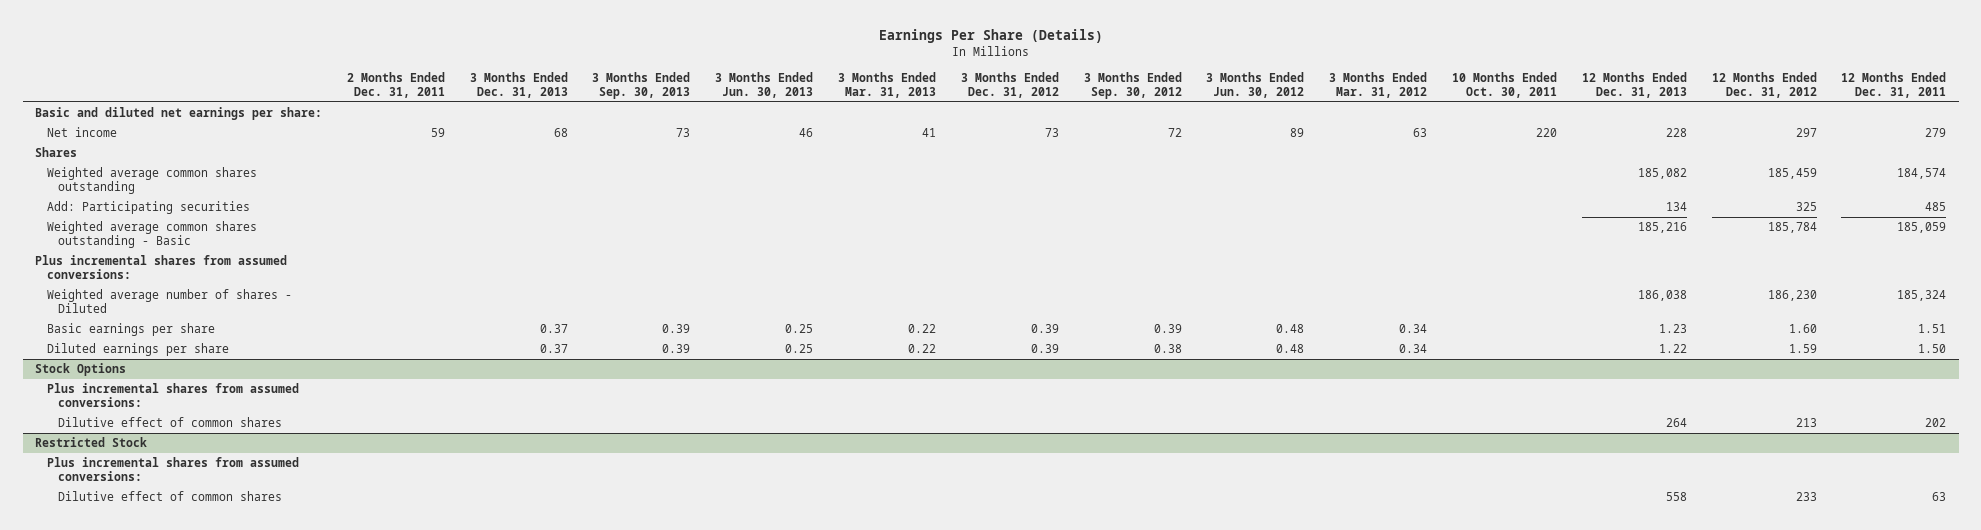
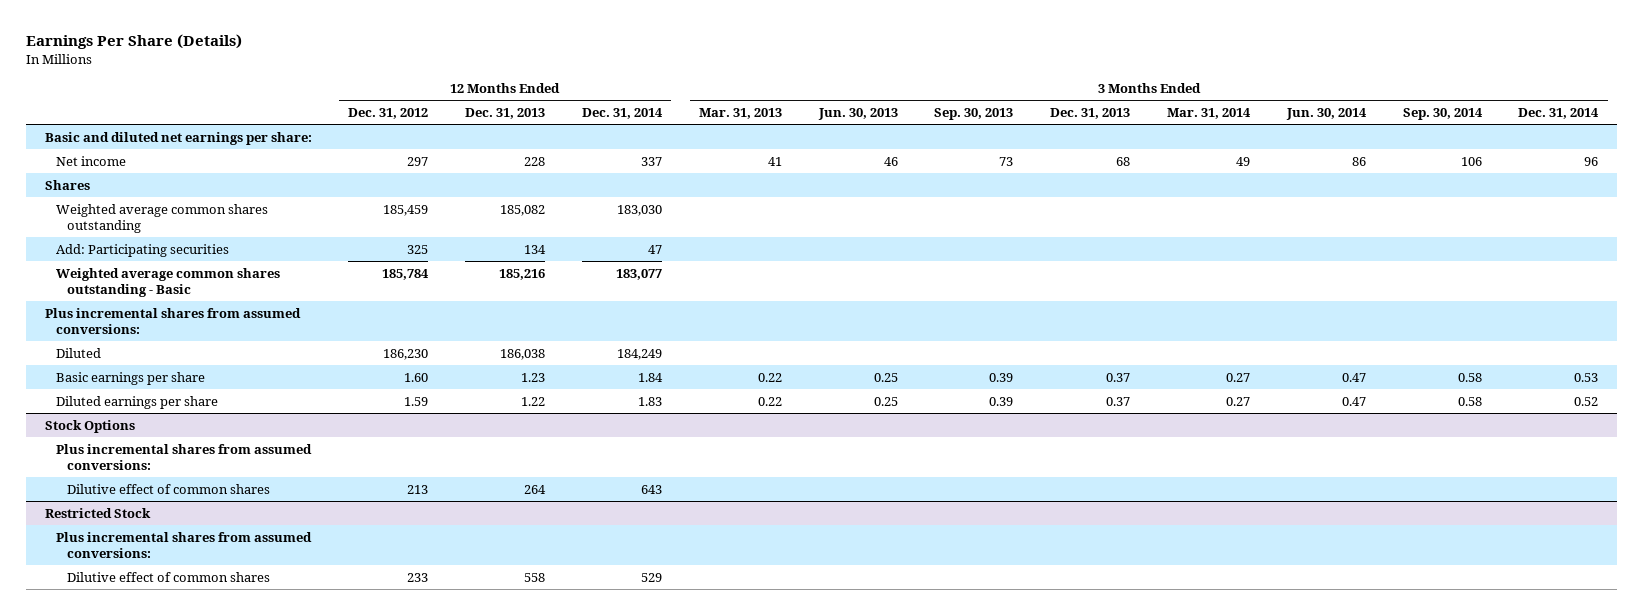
[346,71,445,98] 2 Months Ended Dec. 31, 2011 -> none
[960,71,1059,98] 3 Months Ended Dec. 31, 2012 -> none
[1083,71,1182,99] 3 Months Ended Sep. 30, 2012 -> none
[1206,71,1305,98] 3 Months Ended Jun. 30, 2012 -> none
[1329,71,1428,98] 3 Months Ended Mar. 31, 2012 -> none
[1452,71,1558,98] 10 Months Ended Oct. 30, 2011 -> none
[1841,71,1947,98] 12 Months Ended Dec. 31, 2011 -> none
none -> [581,107,663,119] Dec. 31, 2014
none -> [1166,107,1251,119] Mar. 31, 2014
none -> [1285,107,1367,120] Jun. 30, 2014
none -> [1402,107,1483,120] Sep. 30, 2014
none -> [1518,107,1600,119] Dec. 31, 2014
[46,289,292,314] Weighted average number of shares - Diluted -> [56,347,102,358] Diluted

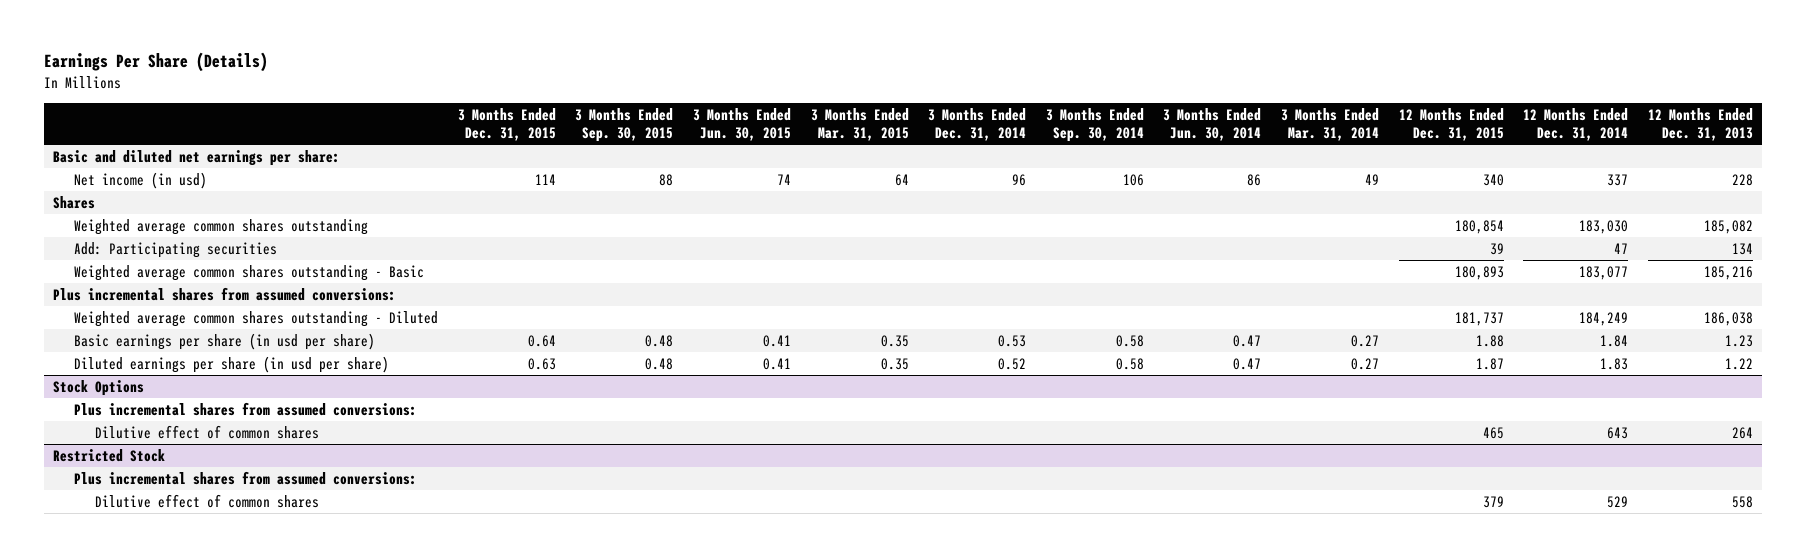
[348,107,429,119] Dec. 31, 2012 -> none
[698,107,782,119] Mar. 31, 2013 -> none
[817,107,898,120] Jun. 30, 2013 -> none
[934,107,1014,120] Sep. 30, 2013 -> none
[1050,107,1131,119] Dec. 31, 2013 -> none
none -> [457,107,556,142] 3 Months Ended Dec. 31, 2015
none -> [575,107,674,143] 3 Months Ended Sep. 30, 2015
none -> [693,107,792,142] 3 Months Ended Jun. 30, 2015
none -> [810,107,909,142] 3 Months Ended Mar. 31, 2015
none -> [1398,107,1504,142] 12 Months Ended Dec. 31, 2015
[56,155,127,166] Net income -> [74,171,208,189] Net income (in usd)
[56,347,102,358] Diluted -> [74,310,439,327] Weighted average common shares outstanding - Diluted
[56,371,206,385] Basic earnings per share -> [74,332,376,350] Basic earnings per share (in usd per share)
[56,395,219,409] Diluted earnings per share -> [74,355,390,373] Diluted earnings per share (in usd per share)

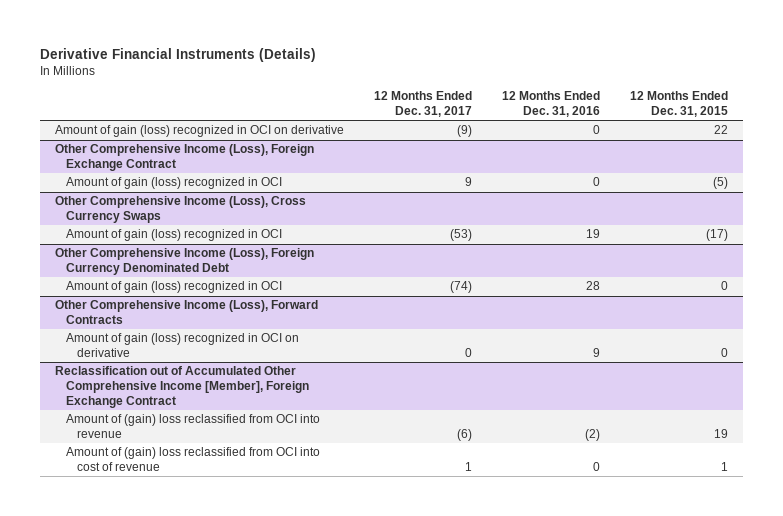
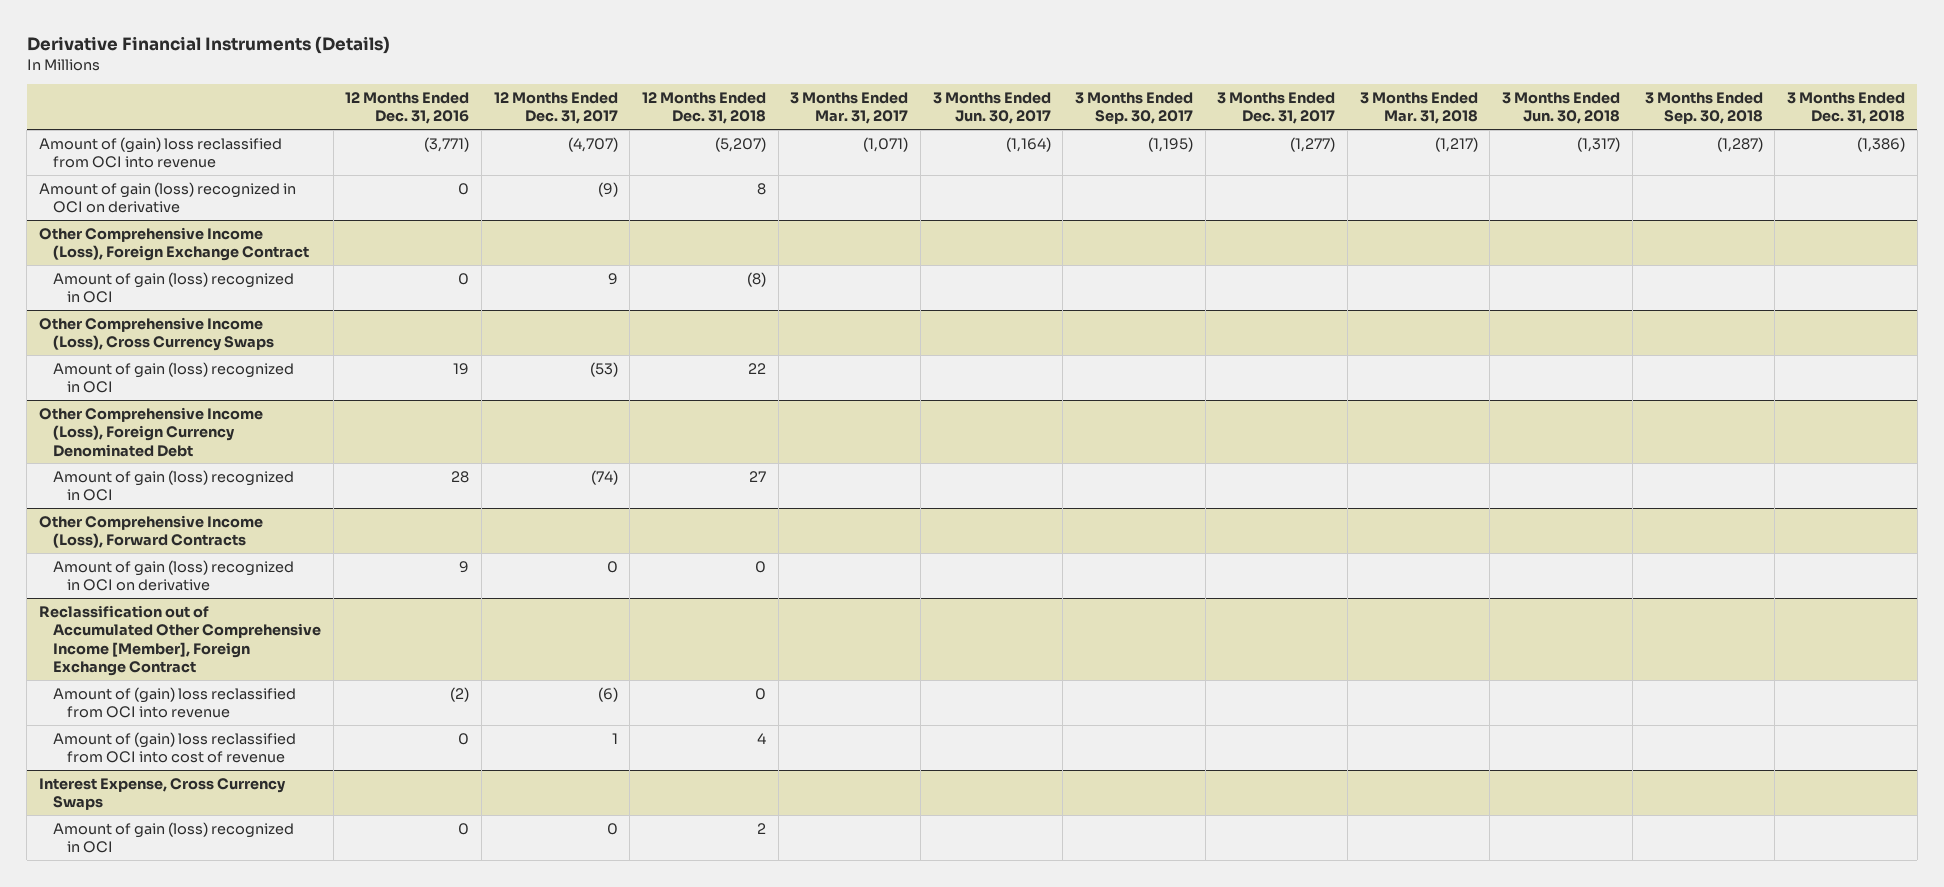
[629,91,728,118] 12 Months Ended Dec. 31, 2015 -> none
none -> [641,91,766,125] 12 Months Ended Dec. 31, 2018
none -> [790,91,909,125] 3 Months Ended Mar. 31, 2017
none -> [932,91,1051,125] 3 Months Ended Jun. 30, 2017
none -> [1075,91,1194,125] 3 Months Ended Sep. 30, 2017
none -> [1217,91,1336,125] 3 Months Ended Dec. 31, 2017
none -> [1359,91,1478,125] 3 Months Ended Mar. 31, 2018
none -> [1502,91,1621,125] 3 Months Ended Jun. 30, 2018
none -> [1644,91,1763,125] 3 Months Ended Sep. 30, 2018
none -> [1786,91,1905,125] 3 Months Ended Dec. 31, 2018
none -> [39,136,283,169] Amount of (gain) loss reclassified from OCI into revenue
none -> [39,777,287,811] Interest Expense, Cross Currency Swaps
none -> [52,821,294,854] Amount of gain (loss) recognized in OCI

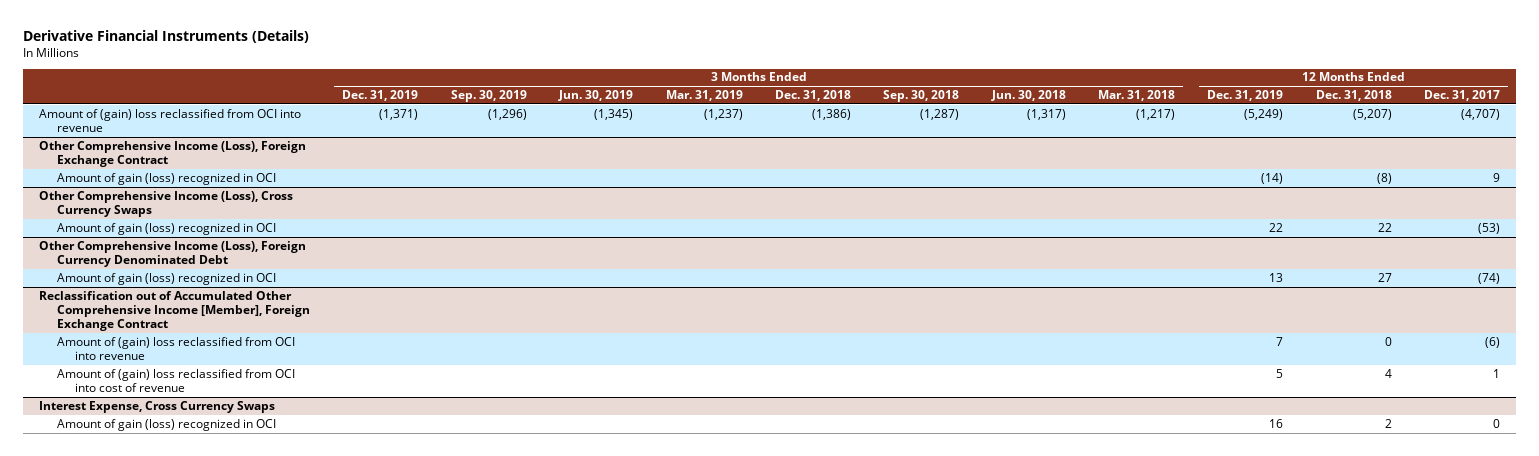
[345,91,470,125] 12 Months Ended Dec. 31, 2016 -> none
[790,91,909,125] 3 Months Ended Mar. 31, 2017 -> none
[932,91,1051,125] 3 Months Ended Jun. 30, 2017 -> none
[1075,91,1194,125] 3 Months Ended Sep. 30, 2017 -> none
[1217,91,1336,125] 3 Months Ended Dec. 31, 2017 -> none
none -> [342,90,419,102] Dec. 31, 2019
none -> [450,90,527,103] Sep. 30, 2019
none -> [558,90,634,102] Jun. 30, 2019
none -> [665,90,743,102] Mar. 31, 2019
none -> [1207,90,1284,102] Dec. 31, 2019
[39,181,297,214] Amount of gain (loss) recognized in OCI on derivative -> none
[39,514,264,549] Other Comprehensive Income (Loss), Forward Contracts -> none
[52,559,294,592] Amount of gain (loss) recognized in OCI on derivative -> none

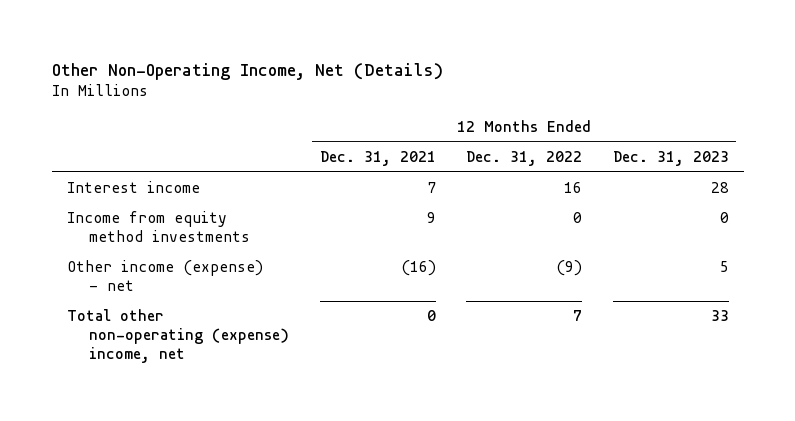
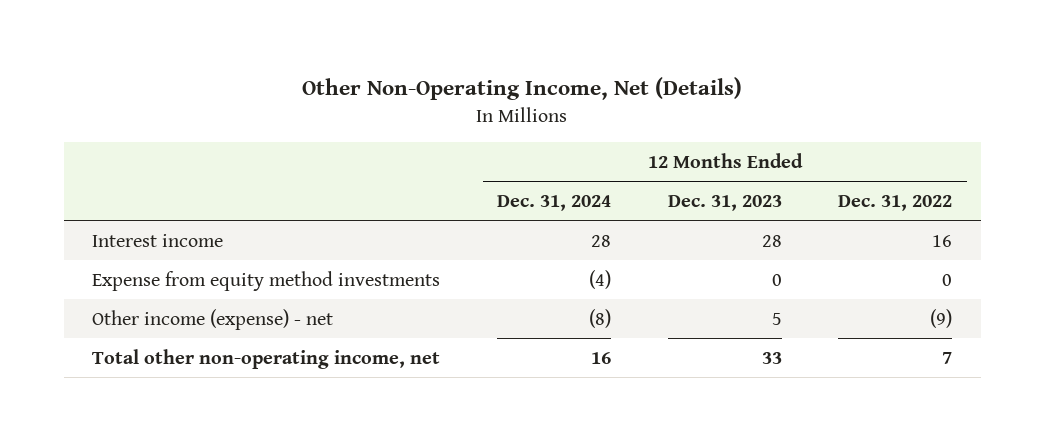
[319,151,436,167] Dec. 31, 2021 -> none
none -> [496,194,611,211] Dec. 31, 2024
[66,211,251,243] Income from equity method investments -> [92,270,441,291] Expense from equity method investments
[66,309,290,364] Total other non-operating (expense) income, net -> [92,348,441,369] Total other non-operating income, net

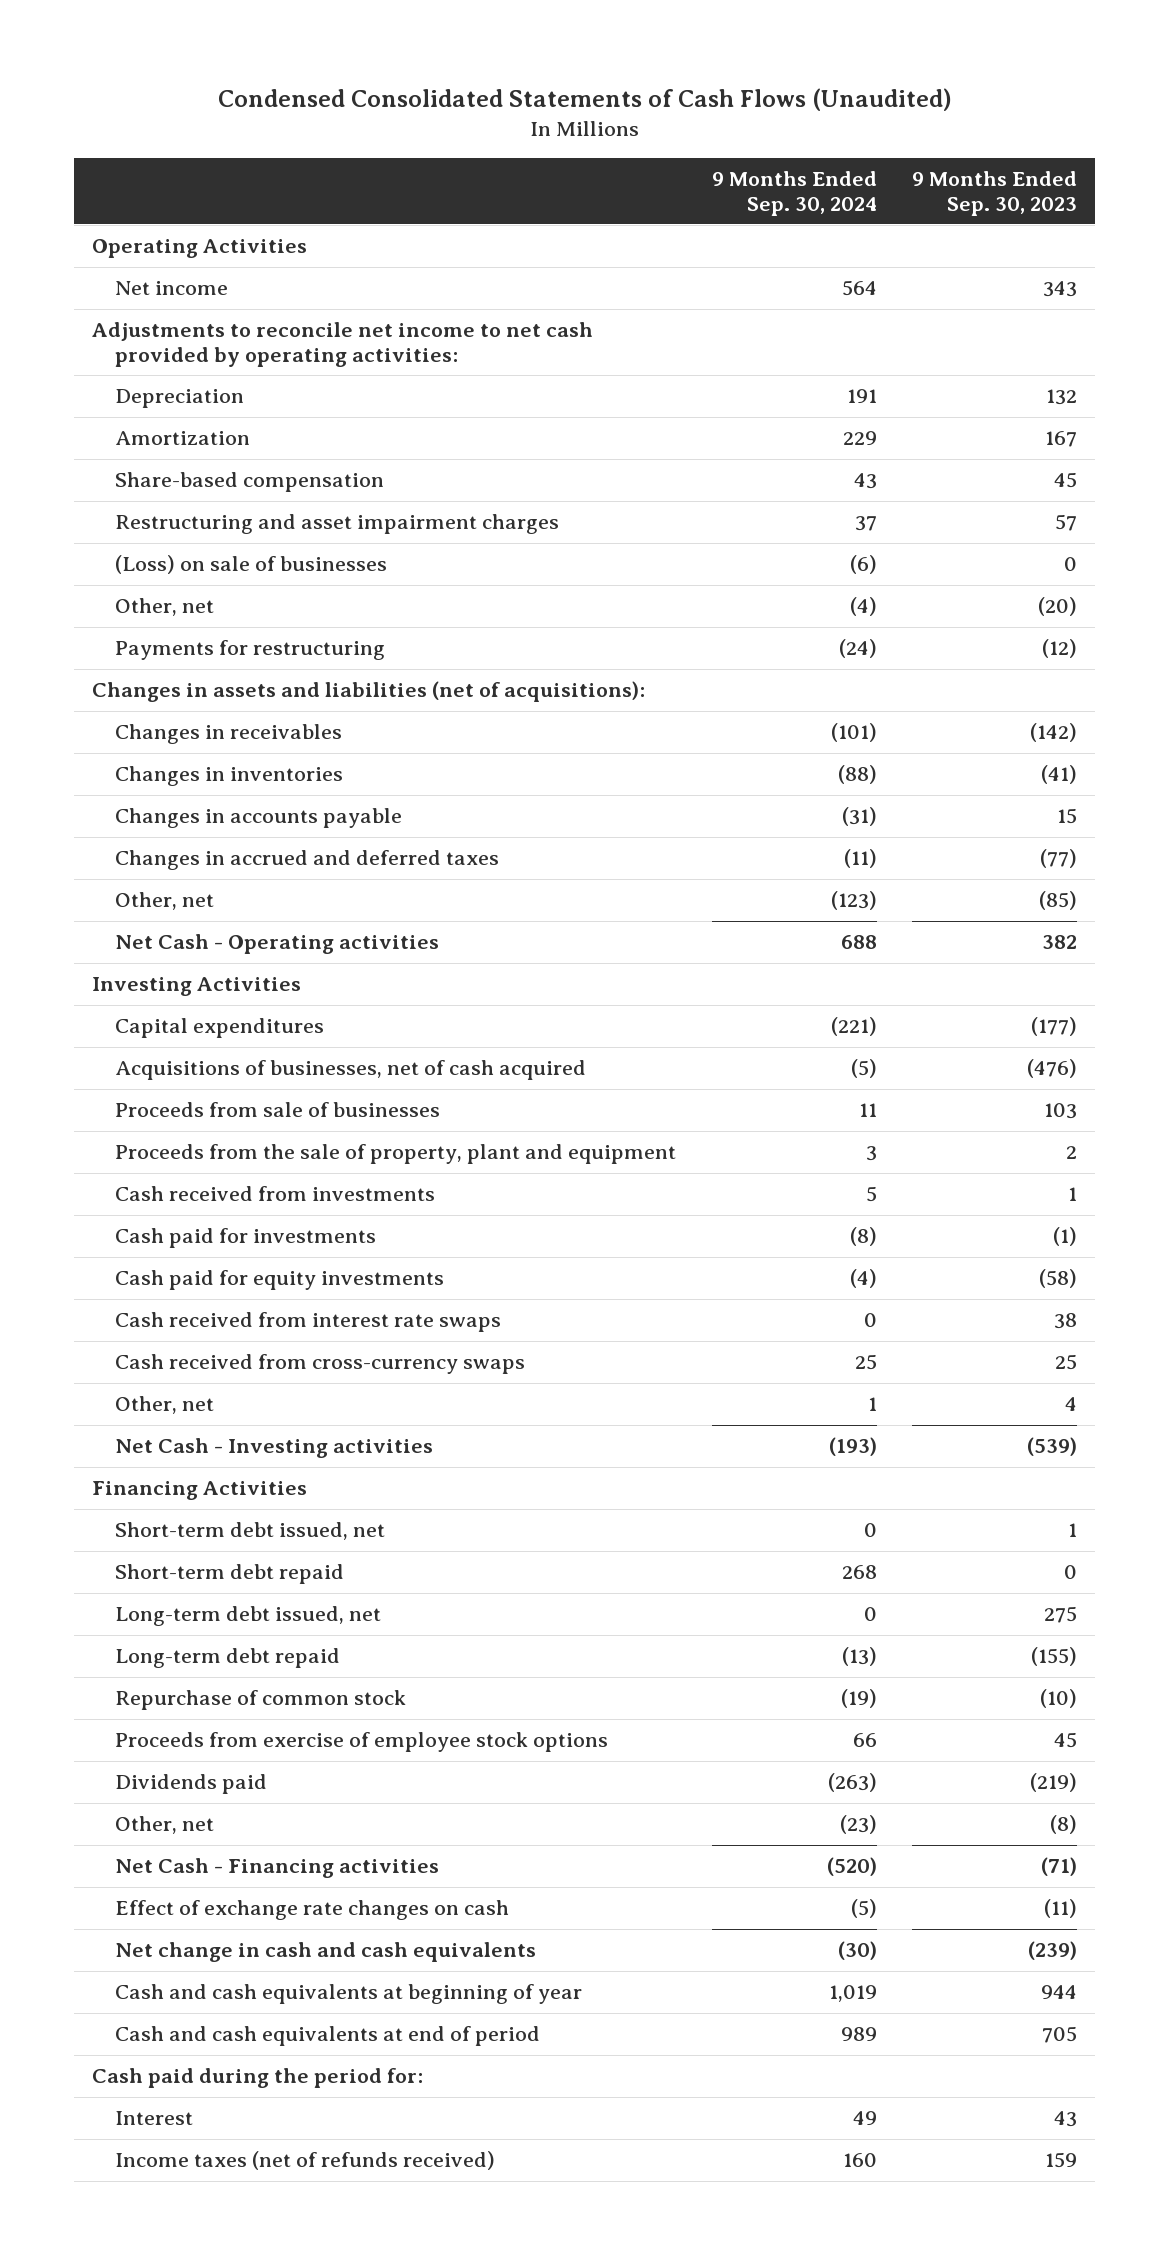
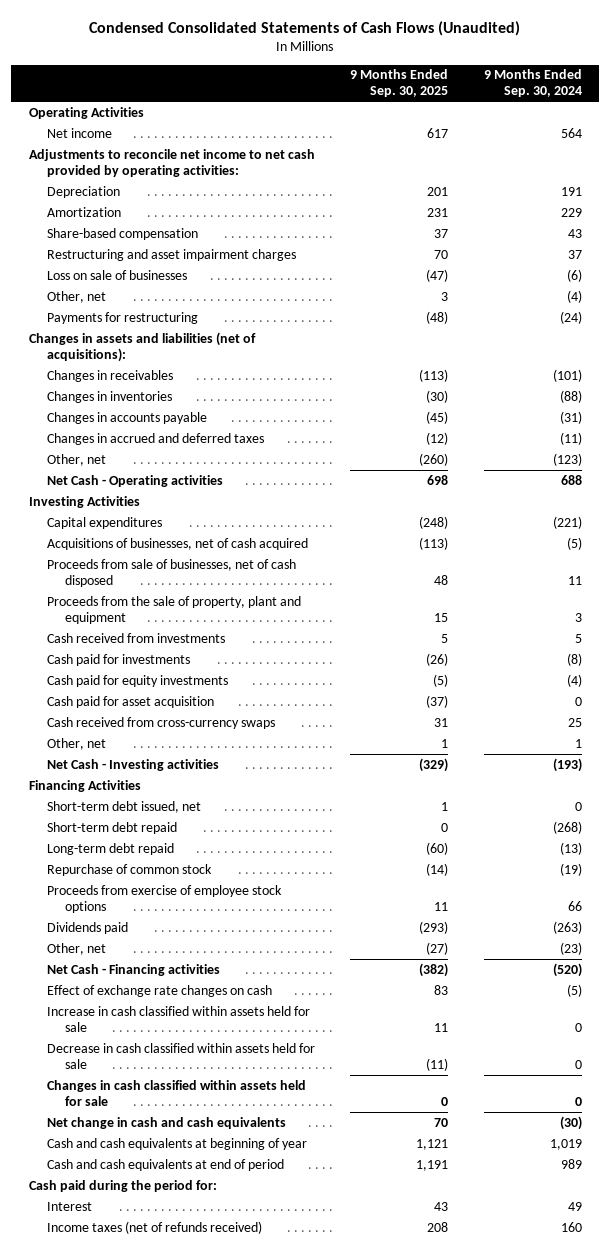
[912,170,1078,216] 9 Months Ended Sep. 30, 2023 -> none
none -> [350,69,449,98] 9 Months Ended Sep. 30, 2025
[114,555,387,575] (Loss) on sale of businesses -> [46,269,187,280] Loss on sale of businesses
[114,1102,440,1118] Proceeds from sale of businesses -> [46,558,296,587] Proceeds from sale of businesses, net of cash disposed
[114,1312,501,1333] Cash received from interest rate swaps -> none
none -> [46,695,214,708] Cash paid for asset acquisition
[114,1606,381,1627] Long-term debt issued, net -> none
[841,1565,877,1580] 268 -> [552,820,582,834] (268)
none -> [46,1005,310,1032] Increase in cash classified within assets held for sale
none -> [46,1042,315,1069] Decrease in cash classified within assets held for sale
none -> [46,1079,306,1106] Changes in cash classified within assets held for sale

